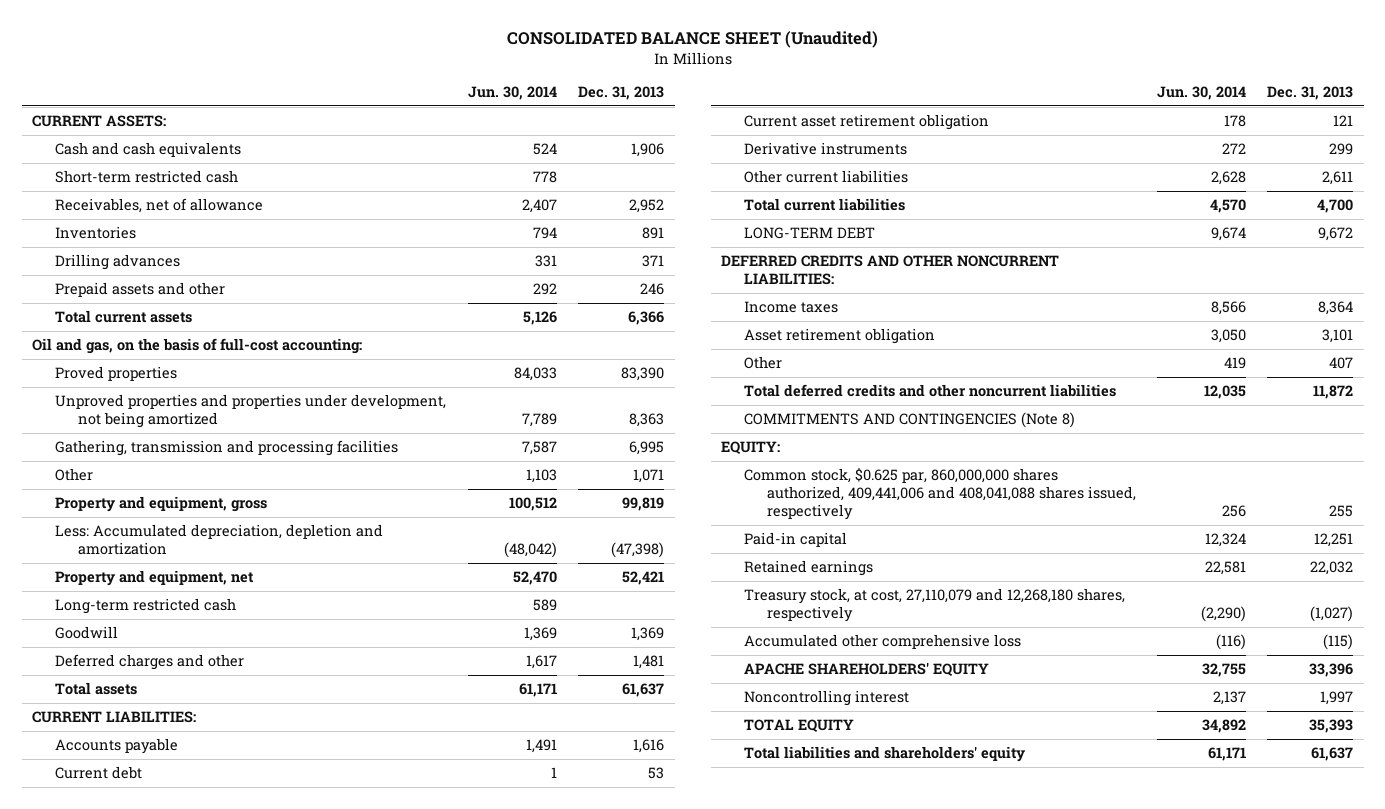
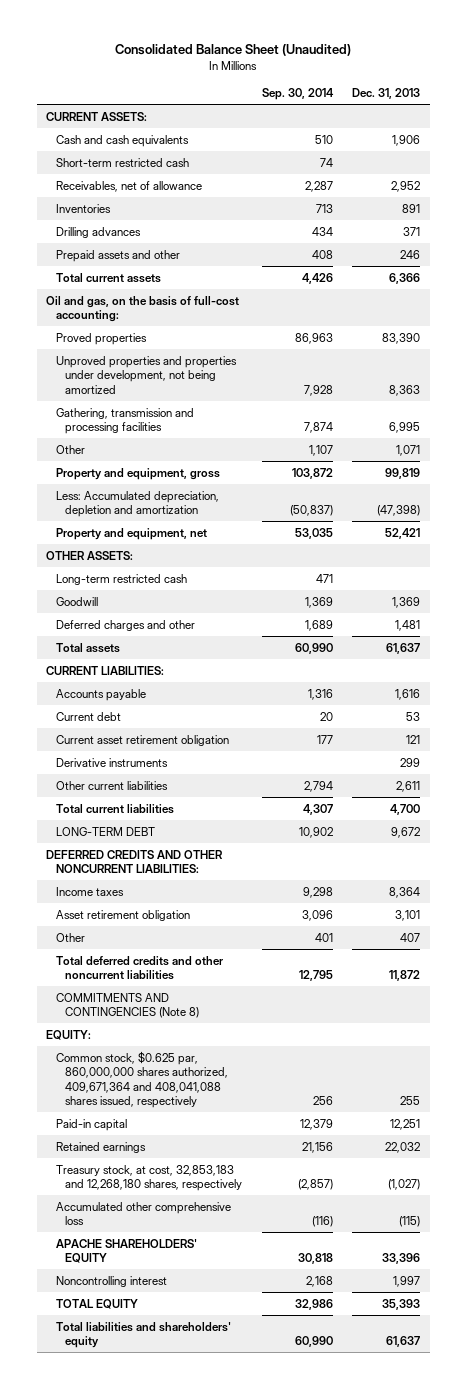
[506,31,878,49] CONSOLIDATED BALANCE SHEET (Unaudited) -> [115,44,352,57] Consolidated Balance Sheet (Unaudited)
[468,86,558,101] Jun. 30, 2014 -> none
none -> [261,87,334,100] Sep. 30, 2014
none -> [46,550,134,560] OTHER ASSETS:
[743,468,1136,521] Common stock, $0.625 par, 860,000,000 shares authorized, 409,441,006 and 408,041,088 shares issued, respectively -> [55,1050,229,1109] Common stock, $0.625 par, 860,000,000 shares authorized, 409,671,364 and 408,041,088 shares issued, respectively
[743,588,1125,623] Treasury stock, at cost, 27,110,079 and 12,268,180 shares, respectively -> [55,1164,243,1192] Treasury stock, at cost, 32,853,183 and 12,268,180 shares, respectively

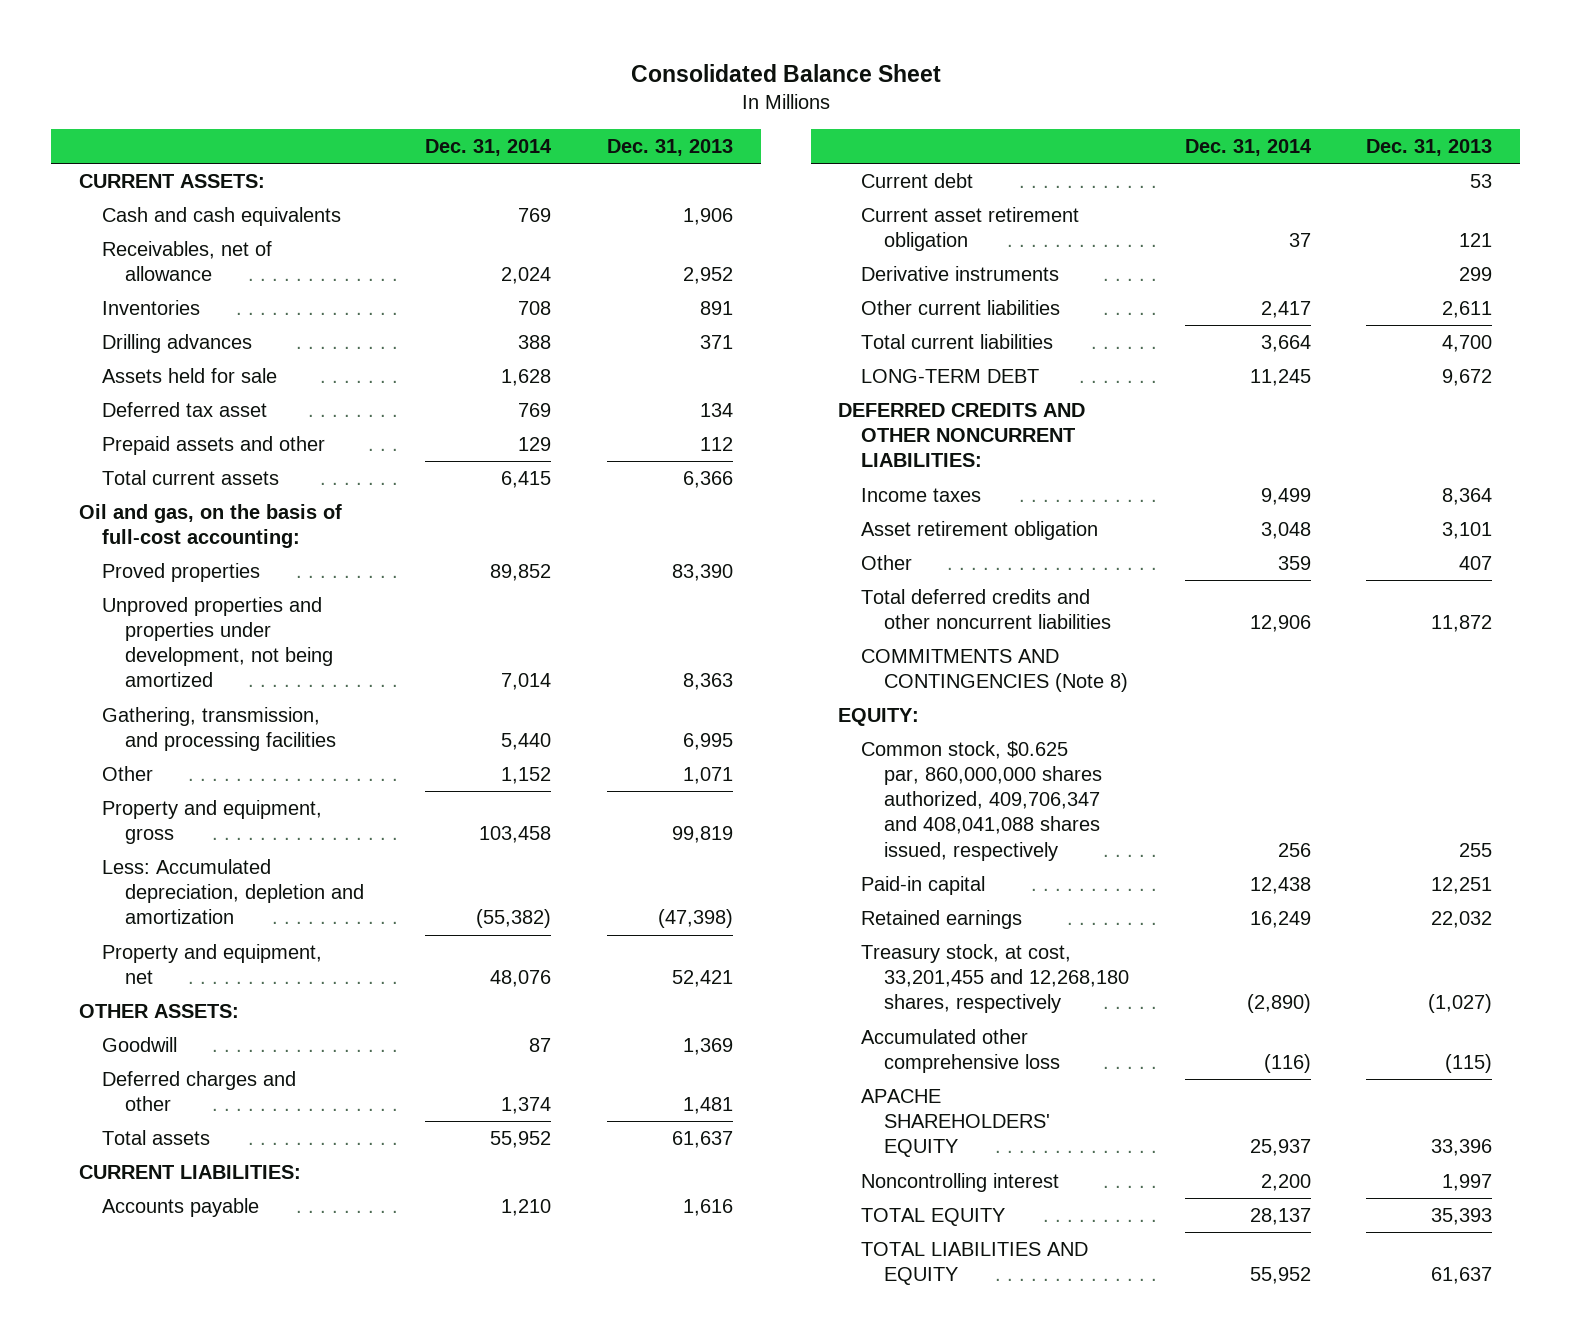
[115,44,352,57] Consolidated Balance Sheet (Unaudited) -> [630,64,941,83] Consolidated Balance Sheet
[261,87,334,100] Sep. 30, 2014 -> none
none -> [425,138,553,156] Dec. 31, 2014
[55,157,189,167] Short-term restricted cash -> none
none -> [101,367,277,383] Assets held for sale
none -> [101,401,267,417] Deferred tax asset
[400,249,421,259] 246 -> [700,436,734,451] 112
[55,407,194,435] Gathering, transmission and processing facilities -> [101,706,336,752] Gathering, transmission, and processing facilities
[55,573,187,585] Long-term restricted cash -> none
[55,1050,229,1109] Common stock, $0.625 par, 860,000,000 shares authorized, 409,671,364 and 408,041,088 shares issued, respectively -> [861,740,1103,861] Common stock, $0.625 par, 860,000,000 shares authorized, 409,706,347 and 408,041,088 shares issued, respectively
[55,1164,243,1192] Treasury stock, at cost, 32,853,183 and 12,268,180 shares, respectively -> [861,943,1130,1014] Treasury stock, at cost, 33,201,455 and 12,268,180 shares, respectively
[55,1321,231,1349] Total liabilities and shareholders' equity -> [861,1241,1089,1286] TOTAL LIABILITIES AND EQUITY

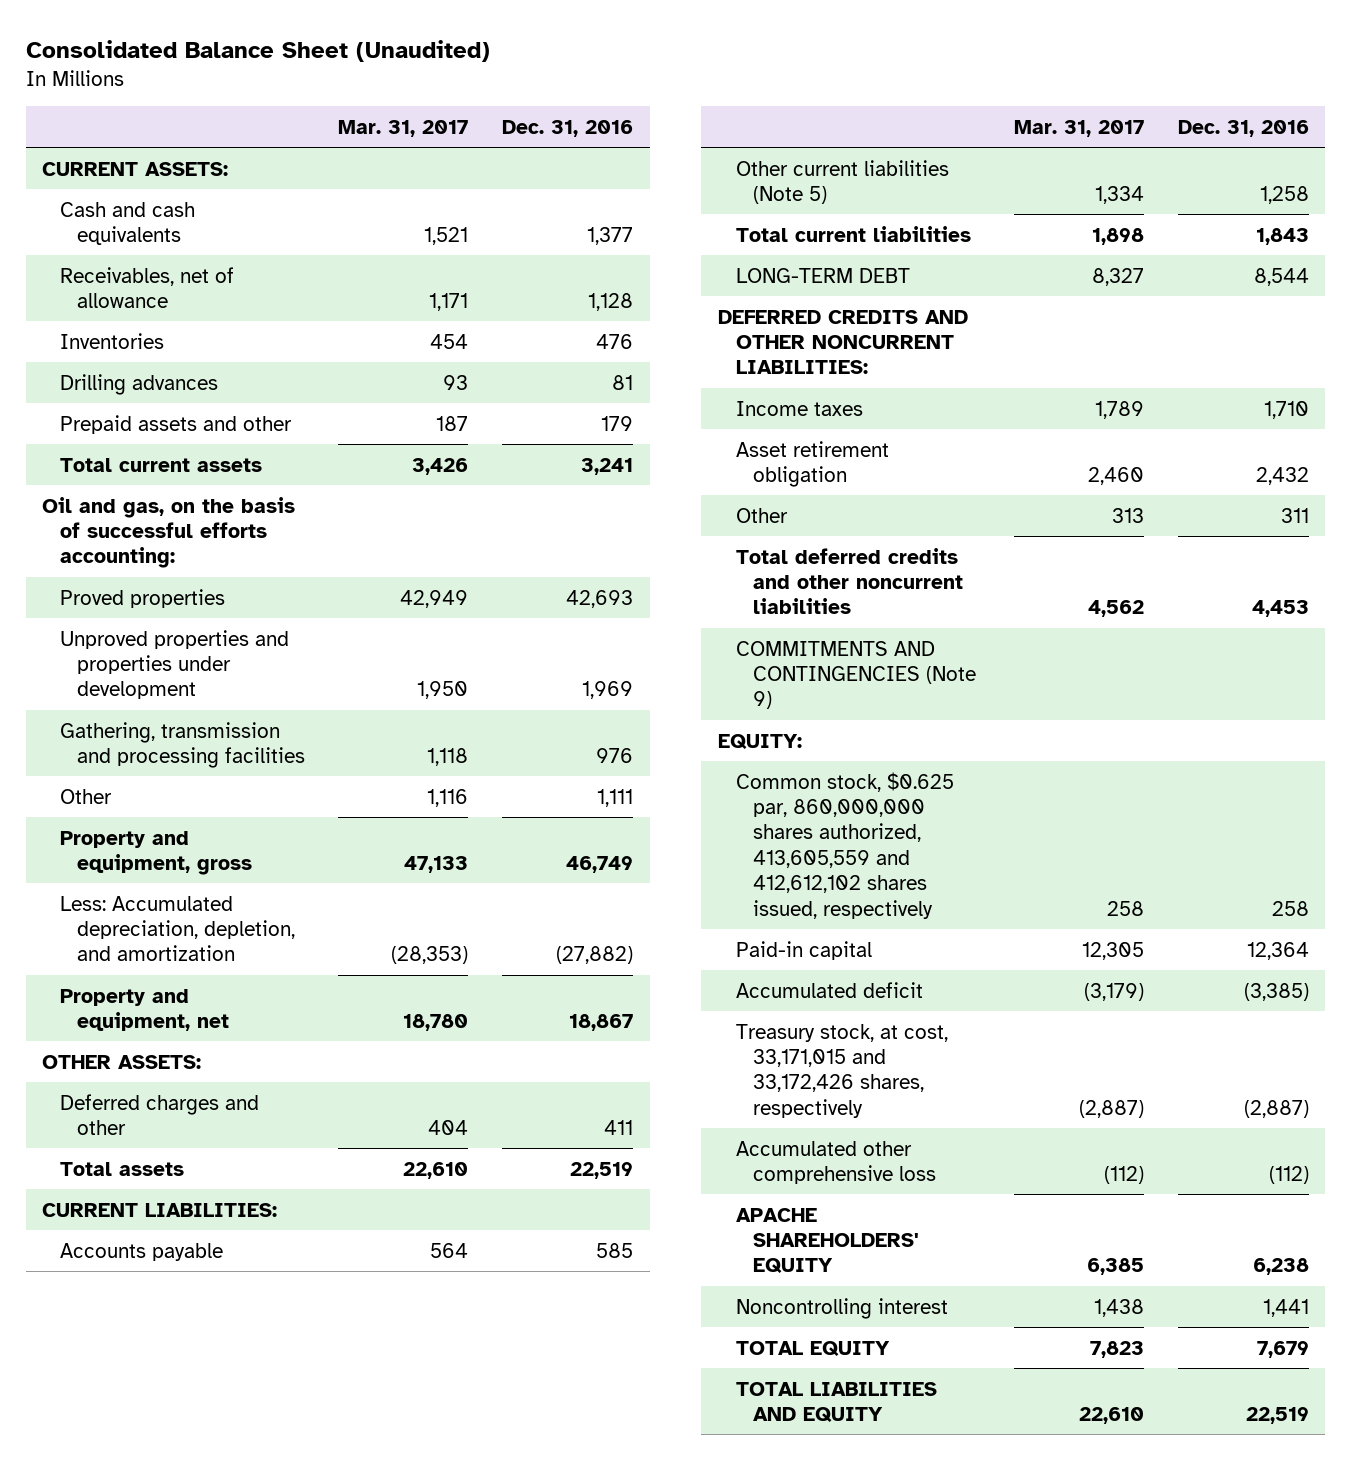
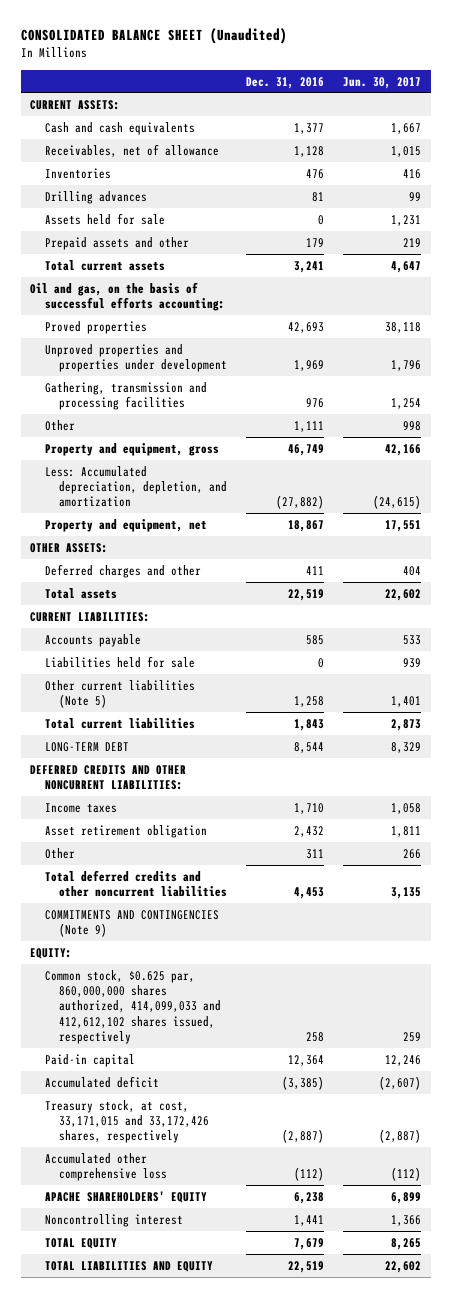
[25,39,490,62] Consolidated Balance Sheet (Unaudited) -> [20,28,287,45] CONSOLIDATED BALANCE SHEET (Unaudited)
[338,119,469,137] Mar. 31, 2017 -> none
none -> [343,76,422,89] Jun. 30, 2017
none -> [44,212,165,225] Assets held for sale
none -> [44,655,195,668] Liabilities held for sale
[735,771,954,919] Common stock, $0.625 par, 860,000,000 shares authorized, 413,605,559 and 412,612,102 shares issued, respectively -> [44,969,221,1045] Common stock, $0.625 par, 860,000,000 shares authorized, 414,099,033 and 412,612,102 shares issued, respectively

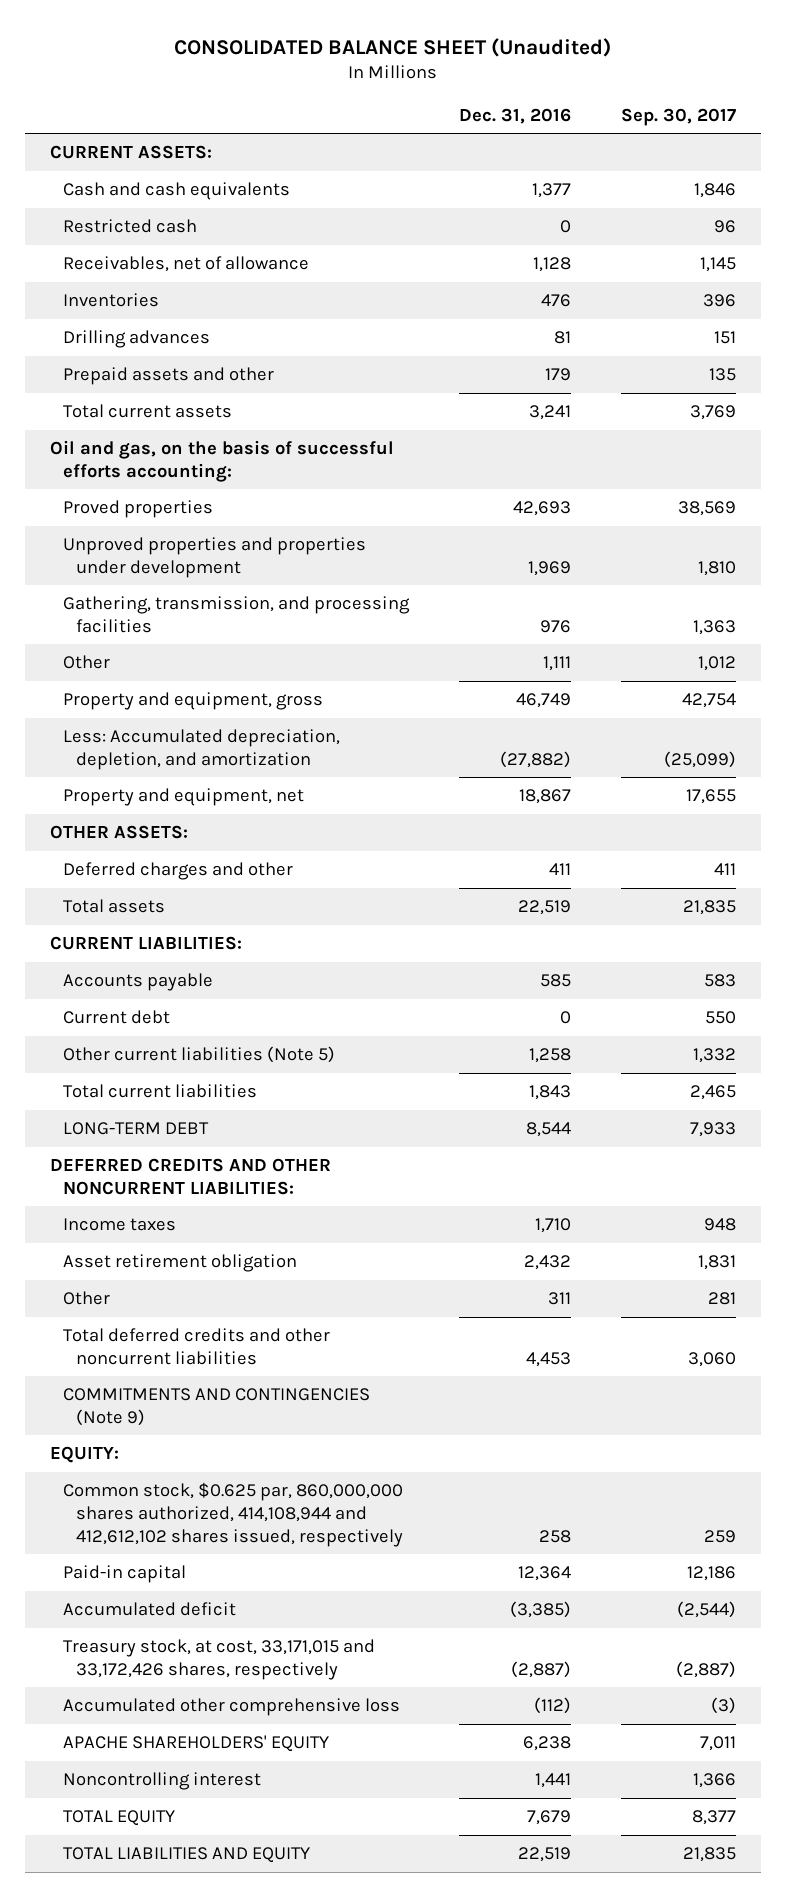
[343,76,422,89] Jun. 30, 2017 -> none
none -> [621,107,737,126] Sep. 30, 2017
none -> [63,219,198,234] Restricted cash
[44,212,165,225] Assets held for sale -> none
[44,381,207,411] Gathering, transmission and processing facilities -> [63,596,411,633] Gathering, transmission, and processing facilities
[44,655,195,668] Liabilities held for sale -> none
none -> [63,1010,171,1025] Current debt
[44,969,221,1045] Common stock, $0.625 par, 860,000,000 shares authorized, 414,099,033 and 412,612,102 shares issued, respectively -> [63,1482,404,1547] Common stock, $0.625 par, 860,000,000 shares authorized, 414,108,944 and 412,612,102 shares issued, respectively

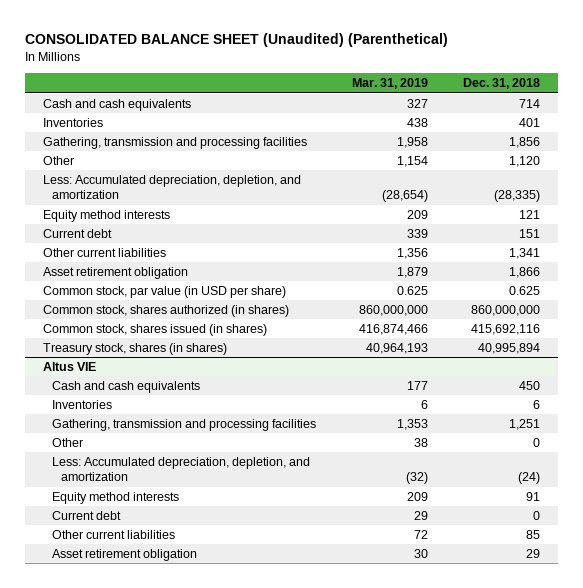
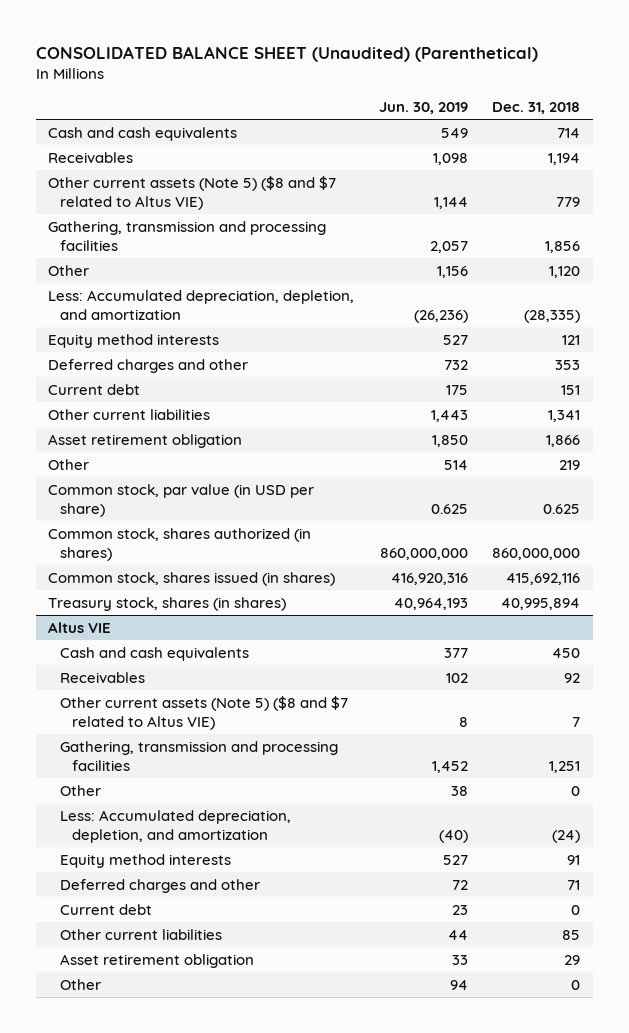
[351,78,428,90] Mar. 31, 2019 -> none
none -> [378,101,468,114] Jun. 30, 2019
[42,117,103,127] Inventories -> none
none -> [48,151,134,163] Receivables
none -> [48,175,337,210] Other current assets (Note 5) ($8 and $7 related to Altus VIE)
none -> [48,358,249,373] Deferred charges and other
none -> [48,458,90,470] Other
[52,399,113,409] Inventories -> none
none -> [60,671,146,683] Receivables
none -> [60,695,349,730] Other current assets (Note 5) ($8 and $7 related to Altus VIE)
none -> [60,878,261,893] Deferred charges and other
none -> [60,978,102,990] Other

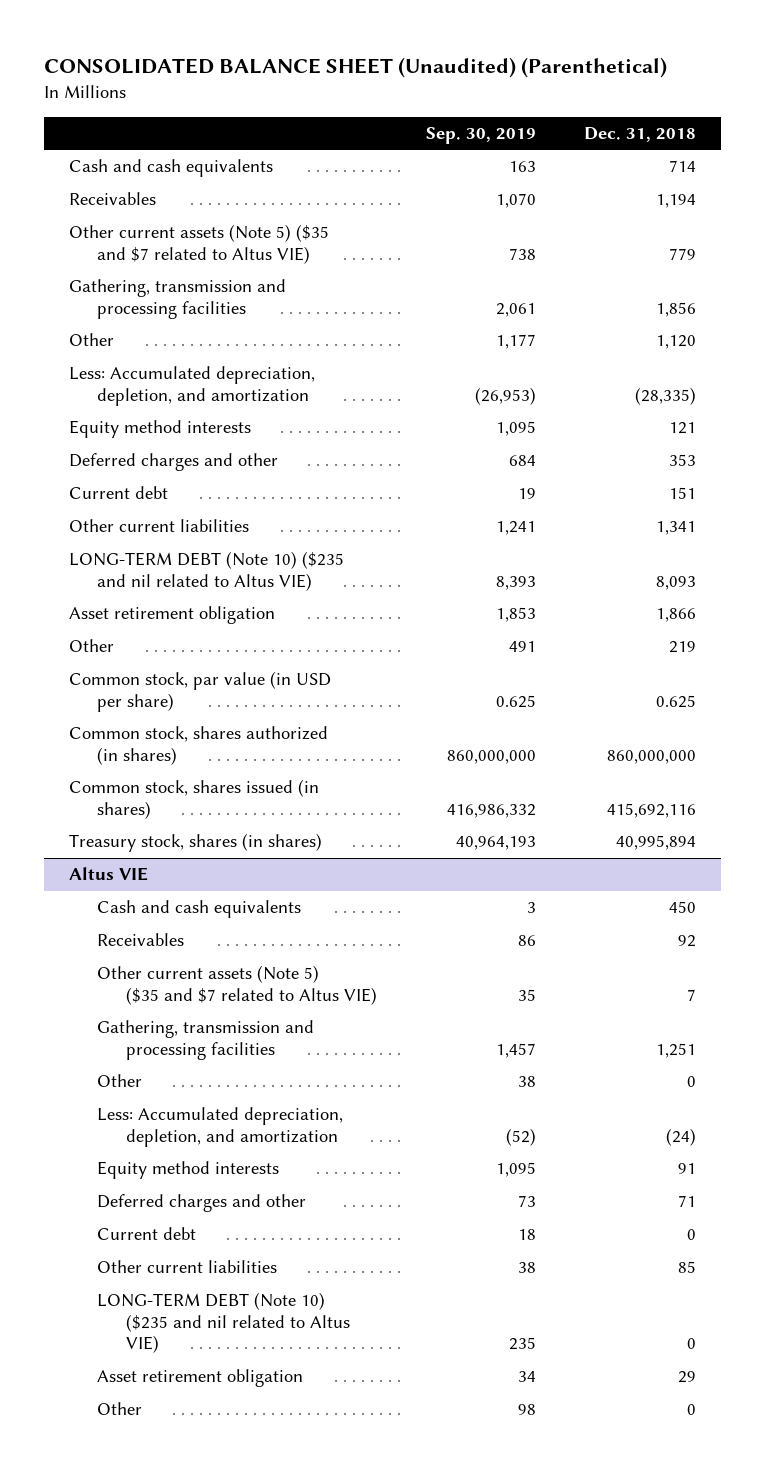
[378,101,468,114] Jun. 30, 2019 -> none
none -> [425,126,536,144] Sep. 30, 2019
[48,175,337,210] Other current assets (Note 5) ($8 and $7 related to Altus VIE) -> [68,224,329,264] Other current assets (Note 5) ($35 and $7 related to Altus VIE)
none -> [68,551,344,591] LONG-TERM DEBT (Note 10) ($235 and nil related to Altus VIE)
[60,695,349,730] Other current assets (Note 5) ($8 and $7 related to Altus VIE) -> [97,965,378,1005] Other current assets (Note 5) ($35 and $7 related to Altus VIE)
none -> [97,1292,351,1354] LONG-TERM DEBT (Note 10) ($235 and nil related to Altus VIE)

